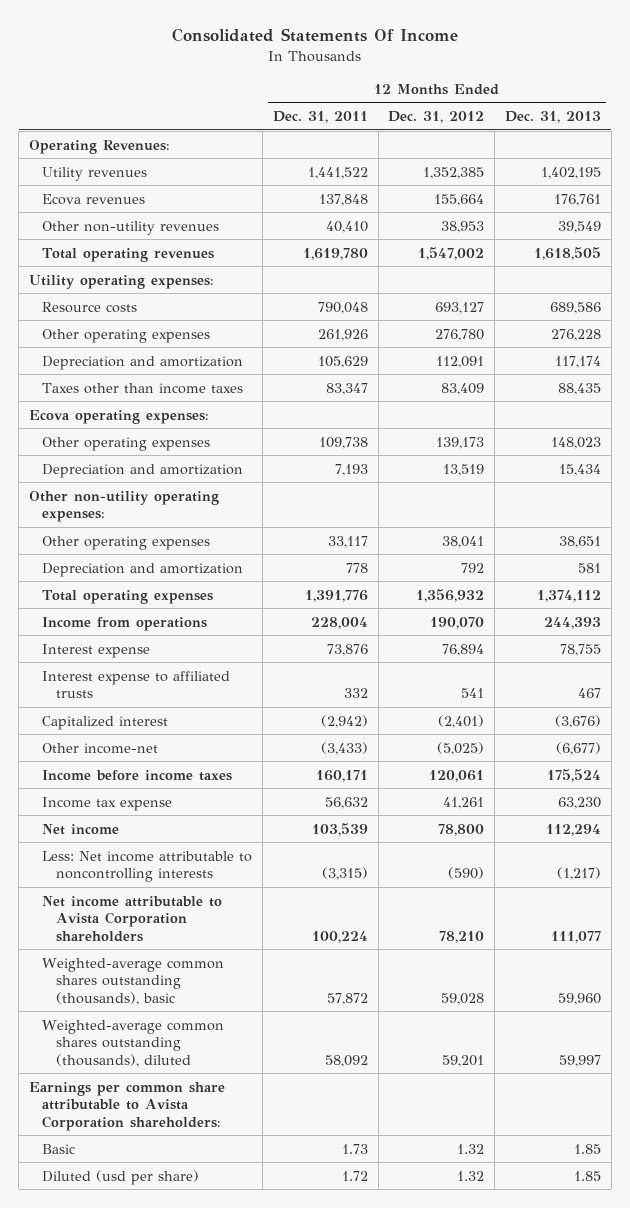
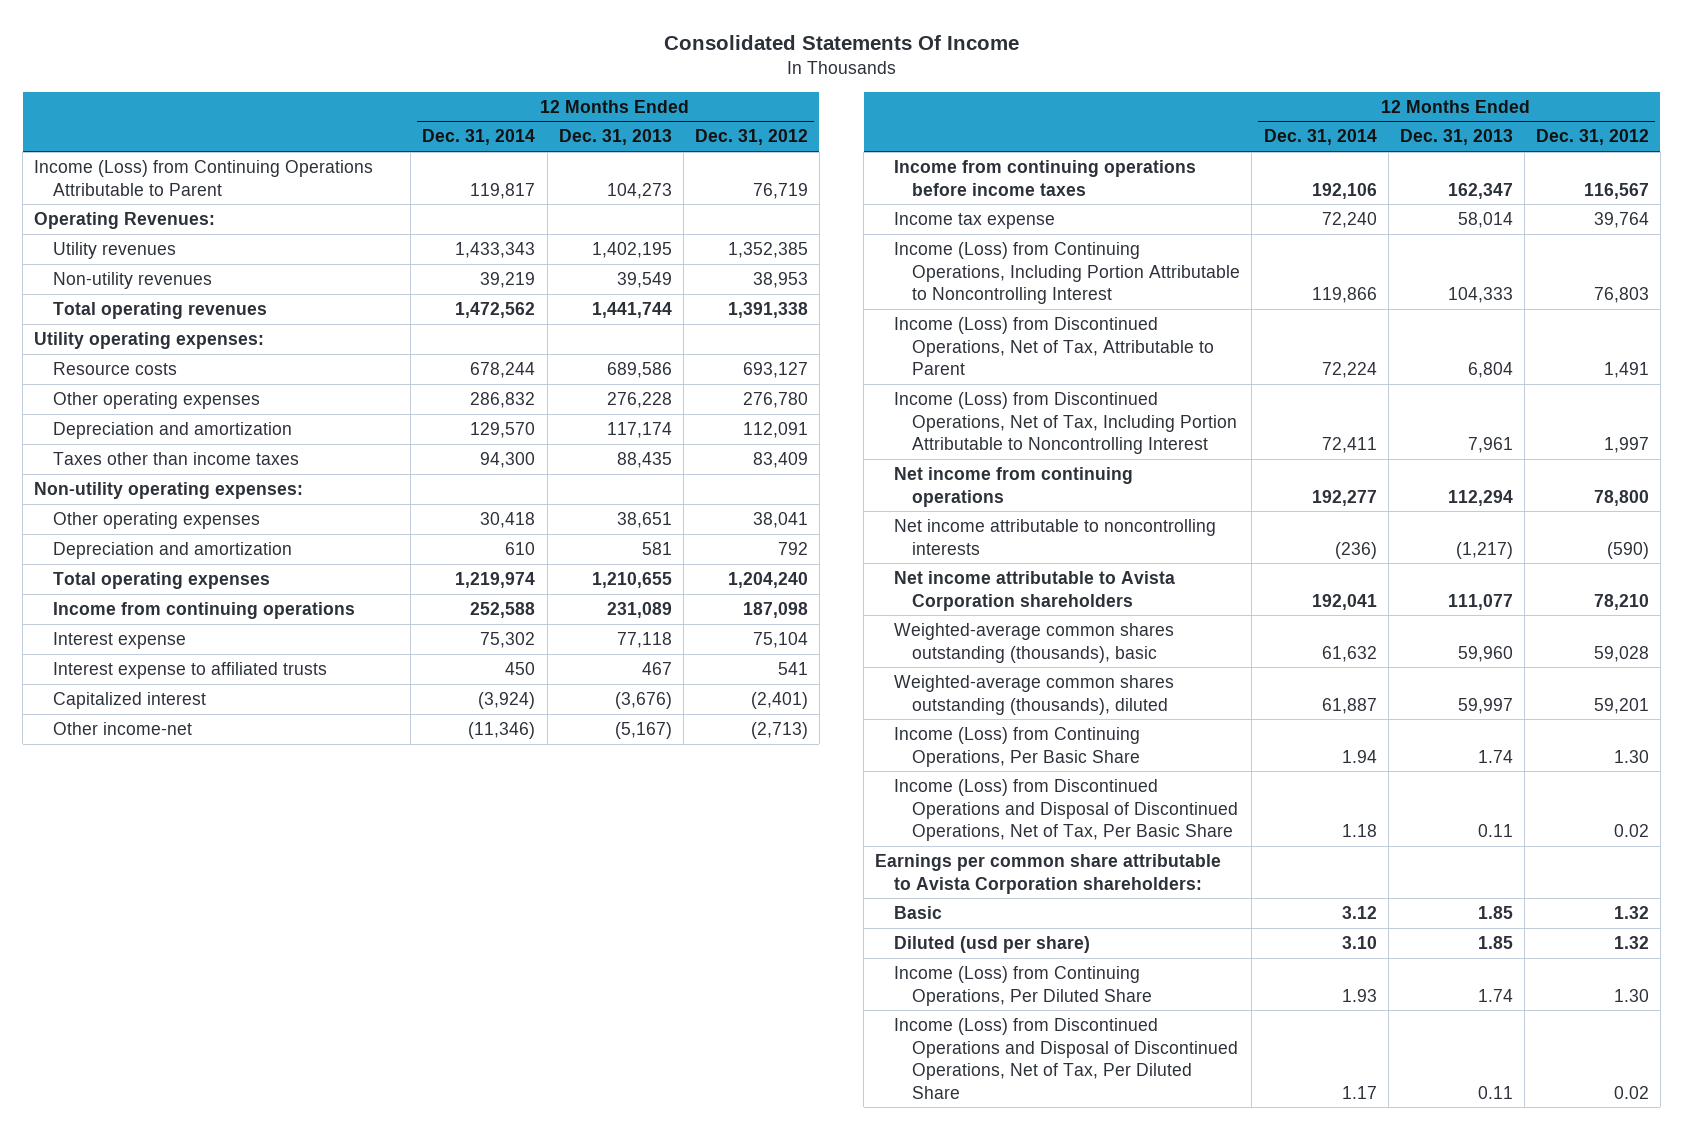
[272,111,368,124] Dec. 31, 2011 -> none
none -> [422,129,536,146] Dec. 31, 2014
none -> [34,160,374,196] Income (Loss) from Continuing Operations Attributable to Parent
[42,193,146,205] Ecova revenues -> none
[42,220,220,235] Other non-utility revenues -> [52,272,212,290] Non-utility revenues
[418,246,485,260] 1,547,002 -> [727,302,808,319] 1,391,338
[533,246,601,260] 1,618,505 -> [591,302,672,319] 1,441,744
[28,409,209,424] Ecova operating expenses: -> none
[42,436,211,451] Other operating expenses -> none
[42,463,244,478] Depreciation and amortization -> none
[28,490,219,523] Other non-utility operating expenses: -> [34,482,304,500] Non-utility operating expenses:
[416,588,485,602] 1,356,932 -> [727,572,808,589] 1,204,240
[536,589,601,602] 1,374,112 -> [591,572,672,589] 1,210,655
[42,616,208,631] Income from operations -> [52,602,355,620] Income from continuing operations
[430,616,485,629] 190,070 -> [742,602,808,619] 187,098
[543,616,601,629] 244,393 -> [606,602,672,619] 231,089
[442,643,485,656] 76,894 -> [752,632,808,649] 75,104
[559,643,601,656] 78,755 -> [616,632,672,649] 77,118
[437,741,485,755] (5,025) -> [750,722,808,740] (2,713)
[555,741,601,755] (6,677) -> [614,722,672,740] (5,167)
[42,769,233,781] Income before income taxes -> [893,160,1196,196] Income from continuing operations before income taxes
[429,769,485,782] 120,061 -> [1583,182,1649,199] 116,567
[546,768,601,782] 175,524 -> [1447,182,1513,199] 162,347
[443,796,485,809] 41,261 -> [1593,212,1649,229] 39,764
[557,796,601,809] 63,230 -> [1457,212,1513,229] 58,014
none -> [893,242,1241,305] Income (Loss) from Continuing Operations, Including Portion Attributable to Noncontrolling Interest
none -> [893,317,1215,376] Income (Loss) from Discontinued Operations, Net of Tax, Attributable to Parent
none -> [893,392,1238,455] Income (Loss) from Discontinued Operations, Net of Tax, Including Portion Attributable to Noncontrolling Interest
[42,823,120,835] Net income -> [893,467,1133,507] Net income from continuing operations
[42,850,253,883] Less: Net income attributable to noncontrolling interests -> [893,519,1216,555] Net income attributable to noncontrolling interests
none -> [893,727,1141,767] Income (Loss) from Continuing Operations, Per Basic Share
none -> [893,779,1239,842] Income (Loss) from Discontinued Operations and Disposal of Discontinued Operations, Net of Tax, Per Basic Share
none -> [893,966,1153,1006] Income (Loss) from Continuing Operations, Per Diluted Share
none -> [893,1018,1239,1099] Income (Loss) from Discontinued Operations and Disposal of Discontinued Operations, Net of Tax, Per Diluted Share

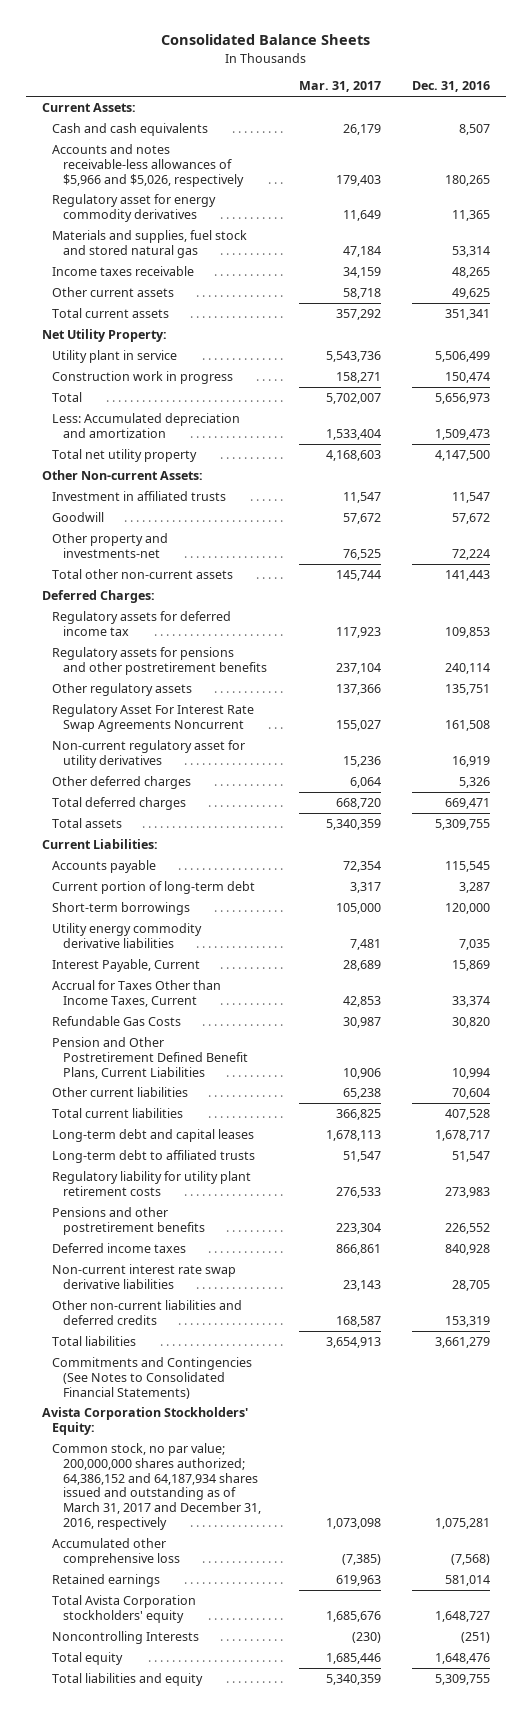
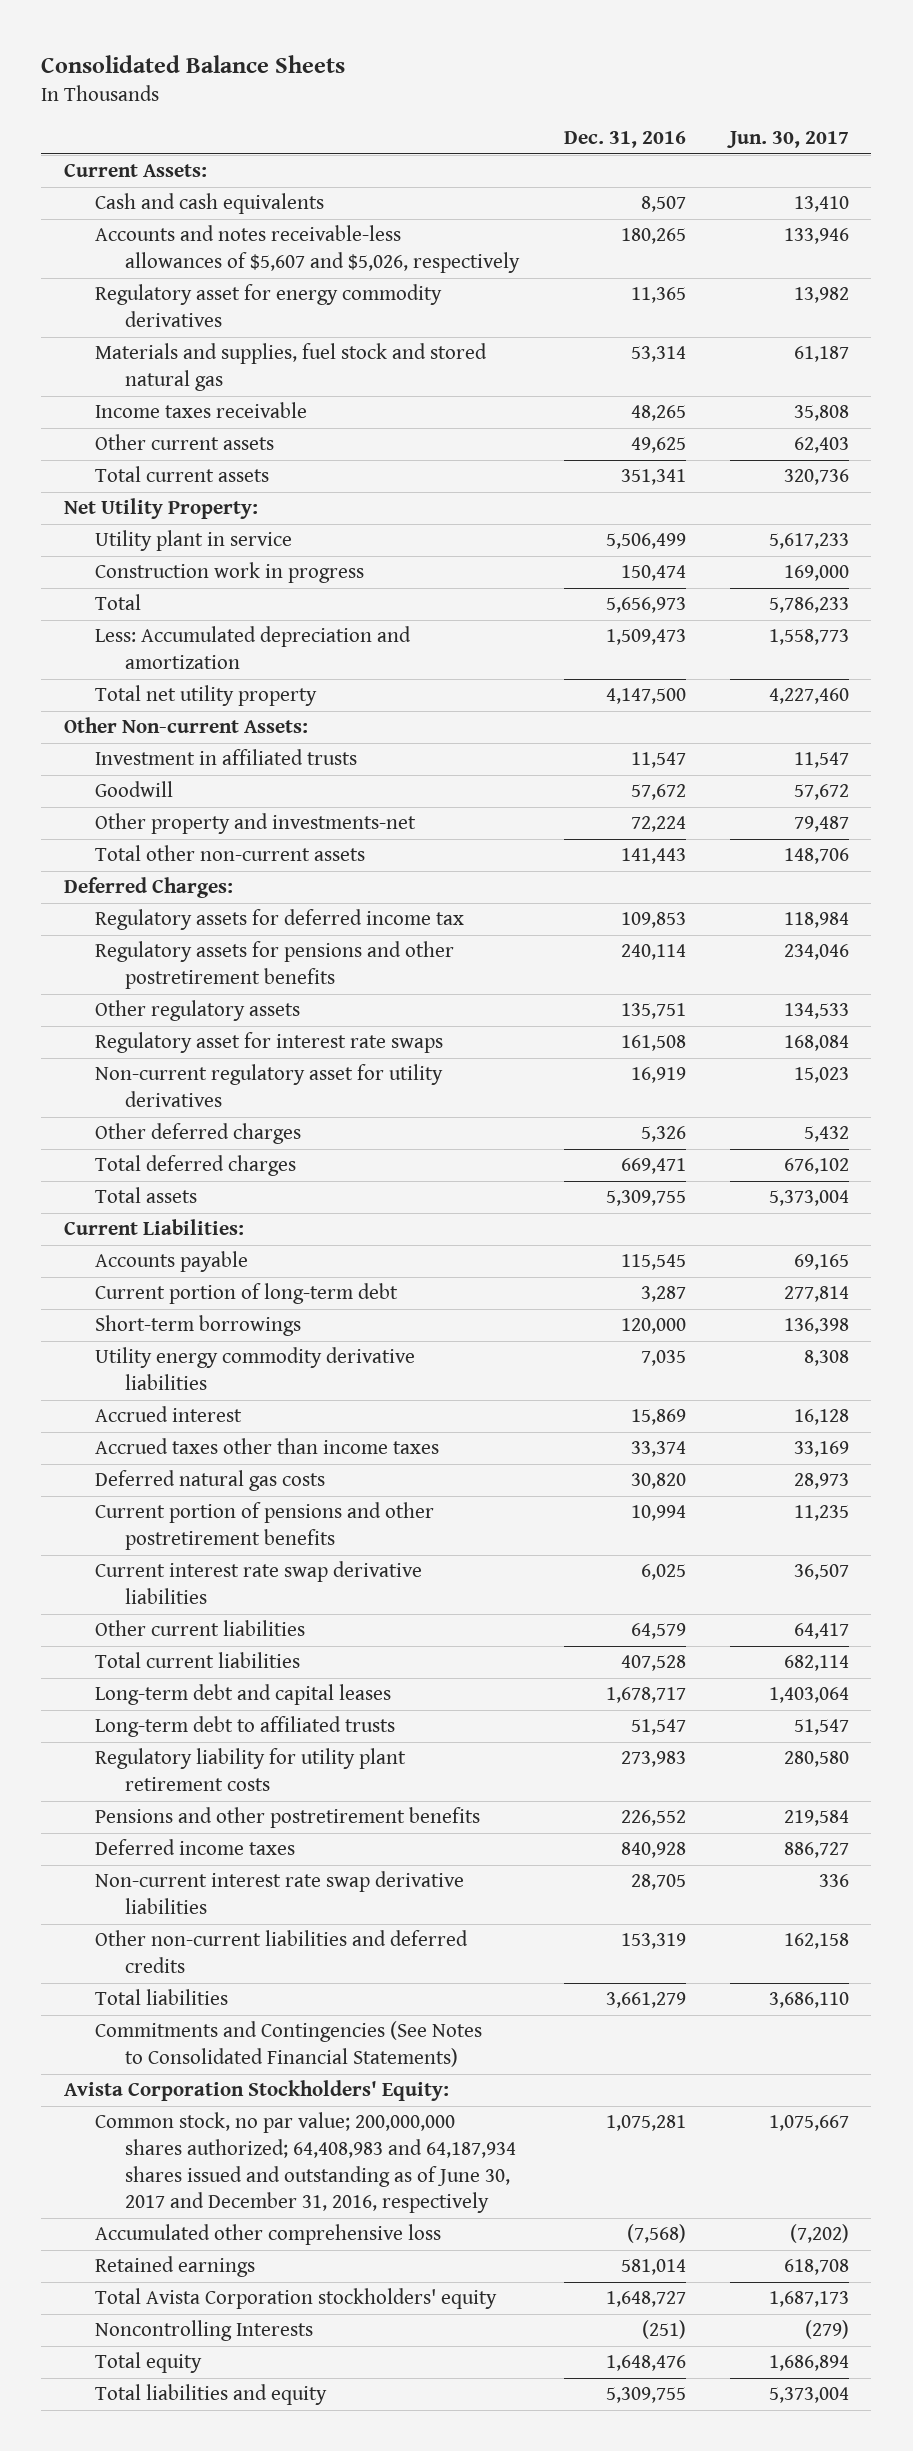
[298,81,381,93] Mar. 31, 2017 -> none
none -> [727,130,850,148] Jun. 30, 2017
[52,143,244,187] Accounts and notes receivable-less allowances of $5,966 and $5,026, respectively -> [94,225,521,273] Accounts and notes receivable-less allowances of $5,607 and $5,026, respectively
[52,703,255,732] Regulatory Asset For Interest Rate Swap Agreements Noncurrent -> [94,1032,443,1054] Regulatory asset for interest rate swaps
[52,958,201,972] Interest Payable, Current -> [94,1406,242,1423] Accrued interest
[52,979,222,1007] Accrual for Taxes Other than Income Taxes, Current -> [94,1438,439,1455] Accrued taxes other than income taxes
[52,1015,182,1026] Refundable Gas Costs -> [94,1470,325,1492] Deferred natural gas costs
[52,1036,248,1079] Pension and Other Postretirement Defined Benefit Plans, Current Liabilities -> [94,1502,434,1550] Current portion of pensions and other postretirement benefits
none -> [94,1561,422,1604] Current interest rate swap derivative liabilities
[452,1087,491,1099] 70,604 -> [630,1623,686,1640] 64,579
[52,1442,261,1530] Common stock, no par value; 200,000,000 shares authorized; 64,386,152 and 64,187,934 shares issued and outstanding as of March 31, 2017 and December 31, 2016, respectively -> [94,2112,517,2214] Common stock, no par value; 200,000,000 shares authorized; 64,408,983 and 64,187,934 shares issued and outstanding as of June 30, 2017 and December 31, 2016, respectively

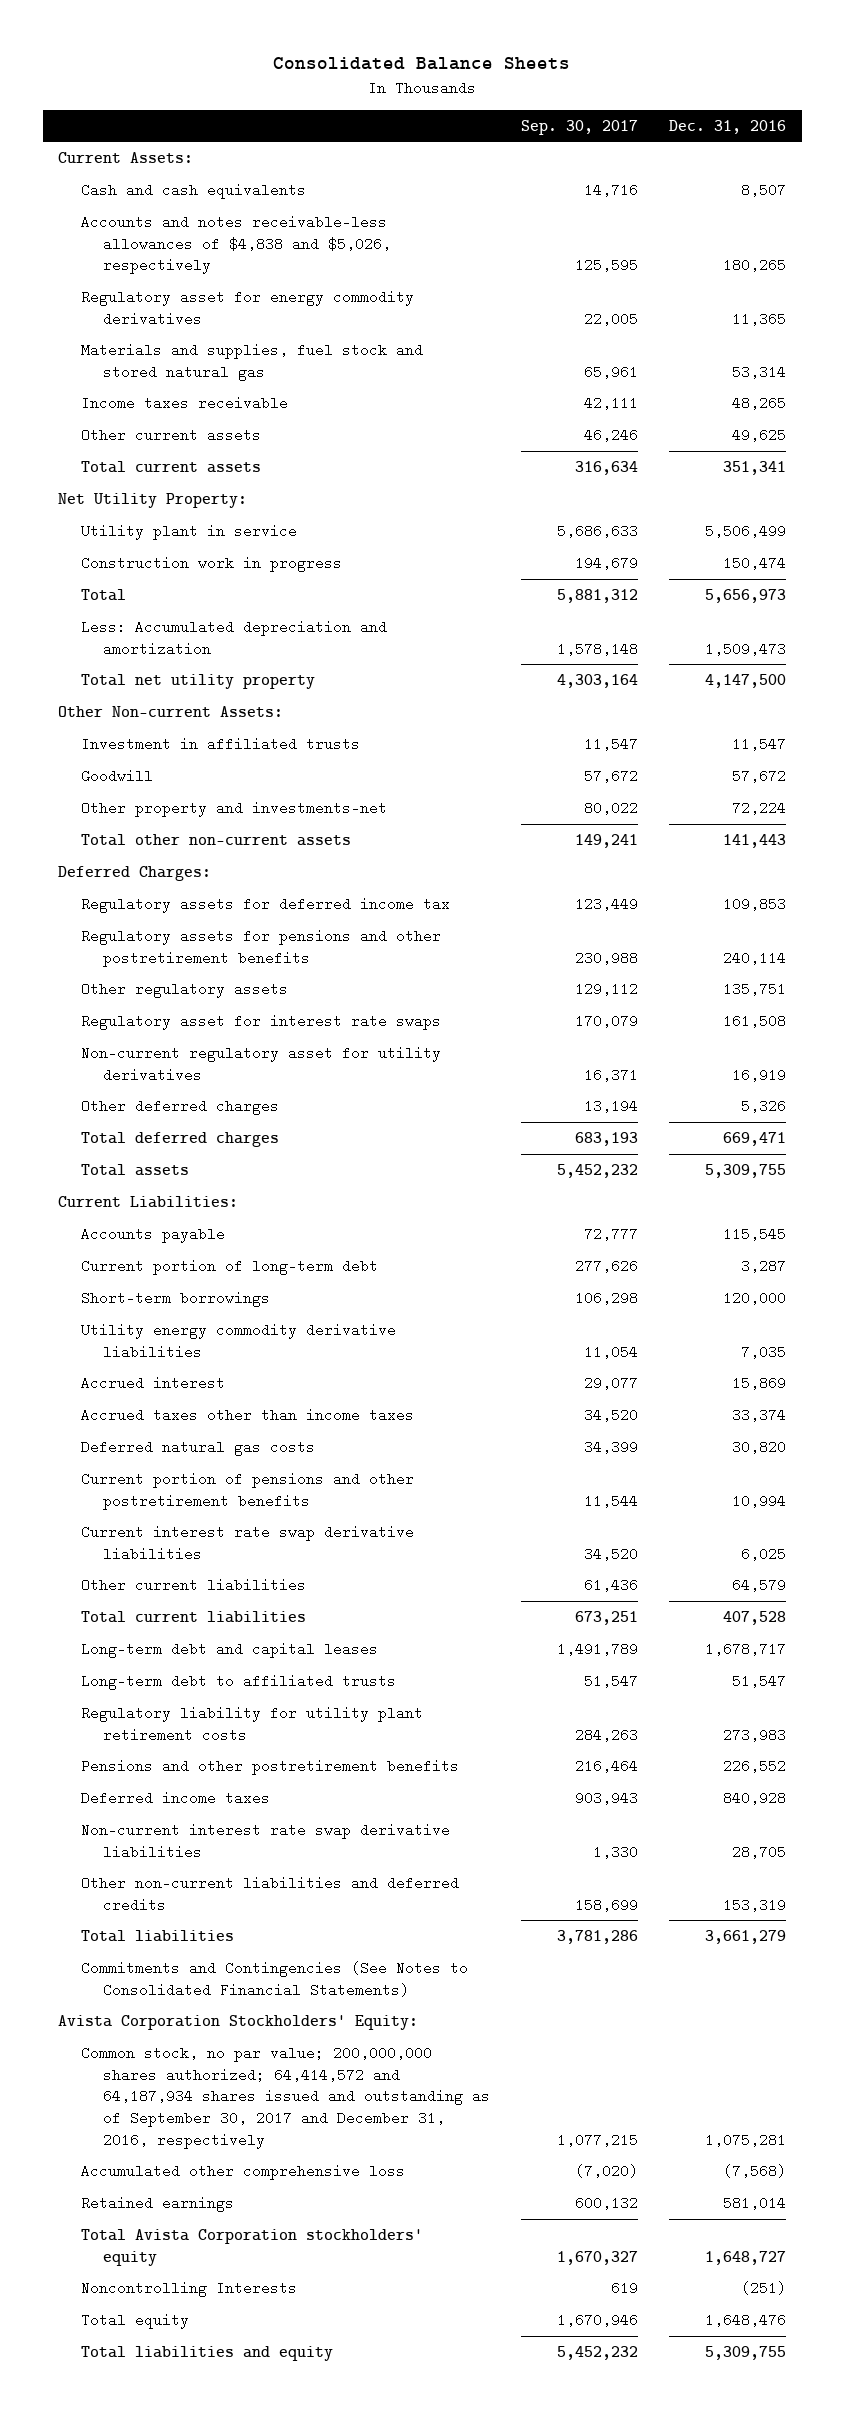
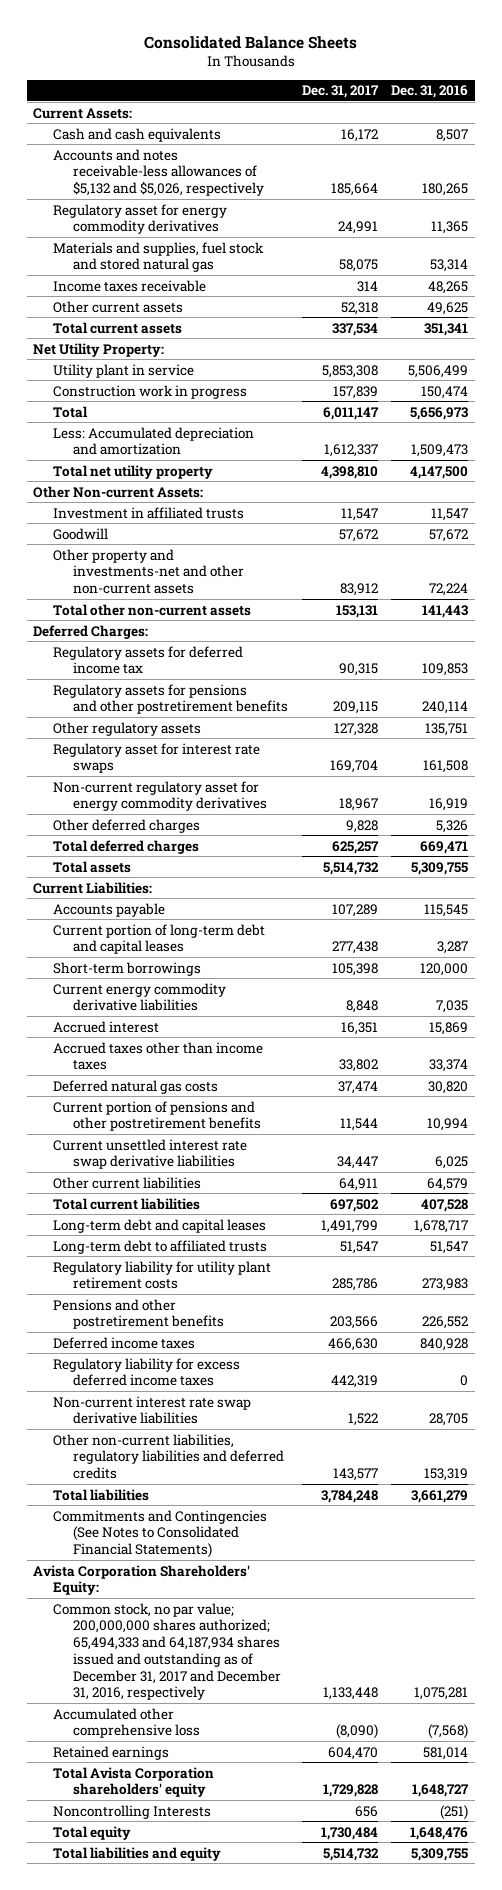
[520,119,638,135] Sep. 30, 2017 -> none
none -> [301,85,379,99] Dec. 31, 2017
[80,215,391,275] Accounts and notes receivable-less allowances of $4,838 and $5,026, respectively -> [53,148,264,197] Accounts and notes receivable-less allowances of $5,132 and $5,026, respectively
[80,801,387,818] Other property and investments-net -> [53,548,244,595] Other property and investments-net and other non-current assets
[80,1046,441,1082] Non-current regulatory asset for utility derivatives -> [53,780,267,812] Non-current regulatory asset for energy commodity derivatives
[80,1259,378,1276] Current portion of long-term debt -> [53,923,266,955] Current portion of long-term debt and capital leases
[80,1323,396,1359] Utility energy commodity derivative liabilities -> [53,982,227,1012] Current energy commodity derivative liabilities
[80,1525,414,1561] Current interest rate swap derivative liabilities -> [53,1138,248,1170] Current unsettled interest rate swap derivative liabilities
none -> [53,1357,241,1387] Regulatory liability for excess deferred income taxes
[80,1876,459,1912] Other non-current liabilities and deferred credits -> [53,1433,284,1480] Other non-current liabilities, regulatory liabilities and deferred credits
[58,2015,419,2031] Avista Corporation Stockholders' Equity: -> [33,1564,251,1596] Avista Corporation Shareholders' Equity:
[80,2046,490,2149] Common stock, no par value; 200,000,000 shares authorized; 64,414,572 and 64,187,934 shares issued and outstanding as of September 30, 2017 and December 31, 2016, respectively -> [53,1602,281,1701] Common stock, no par value; 200,000,000 shares authorized; 65,494,333 and 64,187,934 shares issued and outstanding as of December 31, 2017 and December 31, 2016, respectively
[80,2229,423,2266] Total Avista Corporation stockholders' equity -> [53,1766,215,1798] Total Avista Corporation shareholders' equity

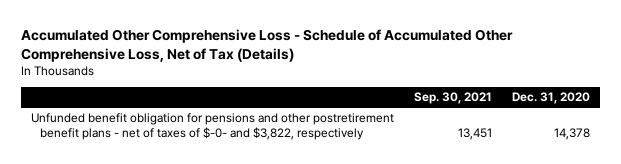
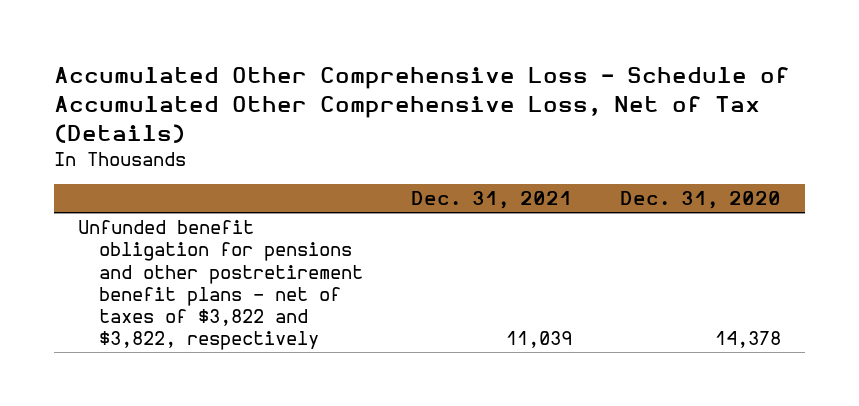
[413,92,492,105] Sep. 30, 2021 -> none
none -> [410,191,572,210] Dec. 31, 2021
[31,113,395,140] Unfunded benefit obligation for pensions and other postretirement benefit plans - net of taxes of $-0- and $3,822, respectively -> [78,220,363,350] Unfunded benefit obligation for pensions and other postretirement benefit plans - net of taxes of $3,822 and $3,822, respectively

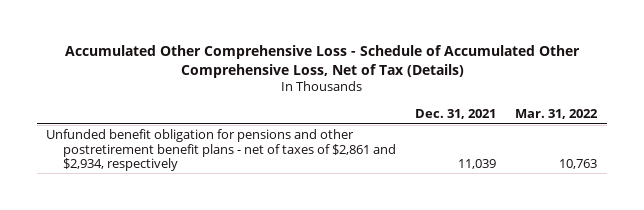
[620,191,782,210] Dec. 31, 2020 -> none
none -> [515,108,599,119] Mar. 31, 2022
[78,220,363,350] Unfunded benefit obligation for pensions and other postretirement benefit plans - net of taxes of $3,822 and $3,822, respectively -> [46,129,396,171] Unfunded benefit obligation for pensions and other postretirement benefit plans - net of taxes of $2,861 and $2,934, respectively

